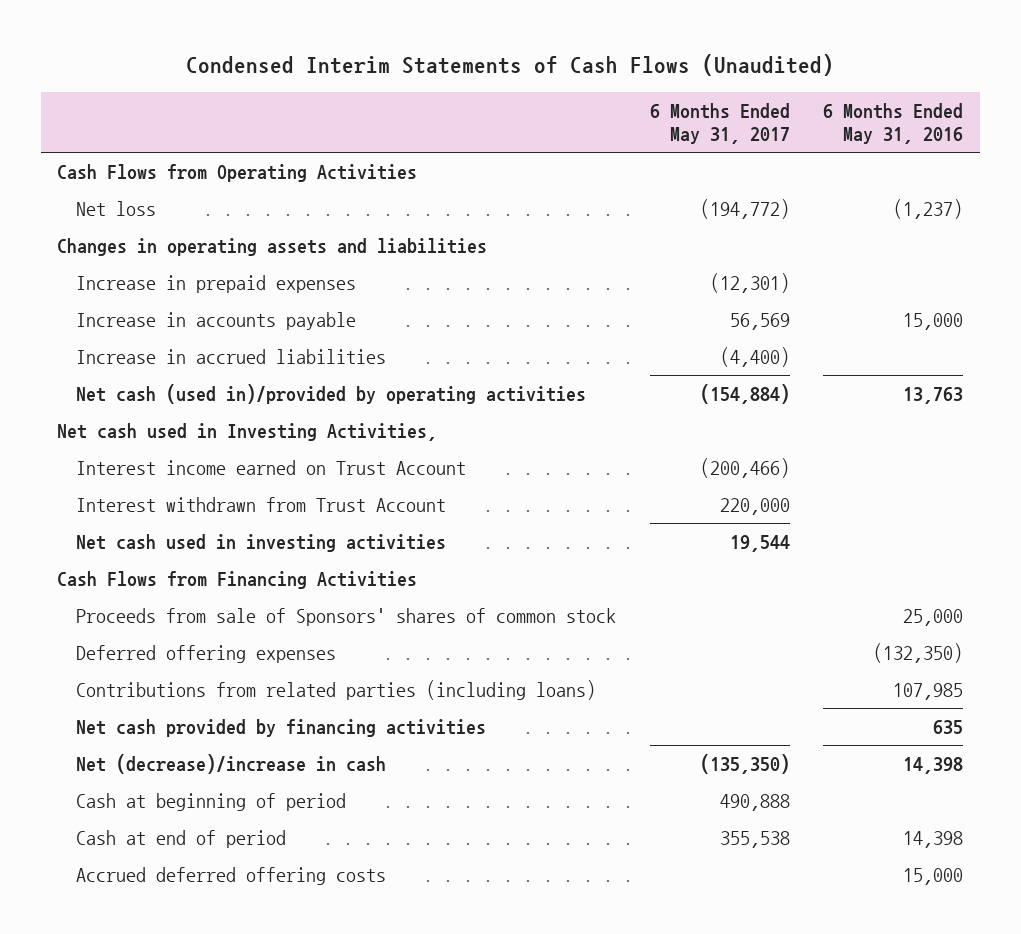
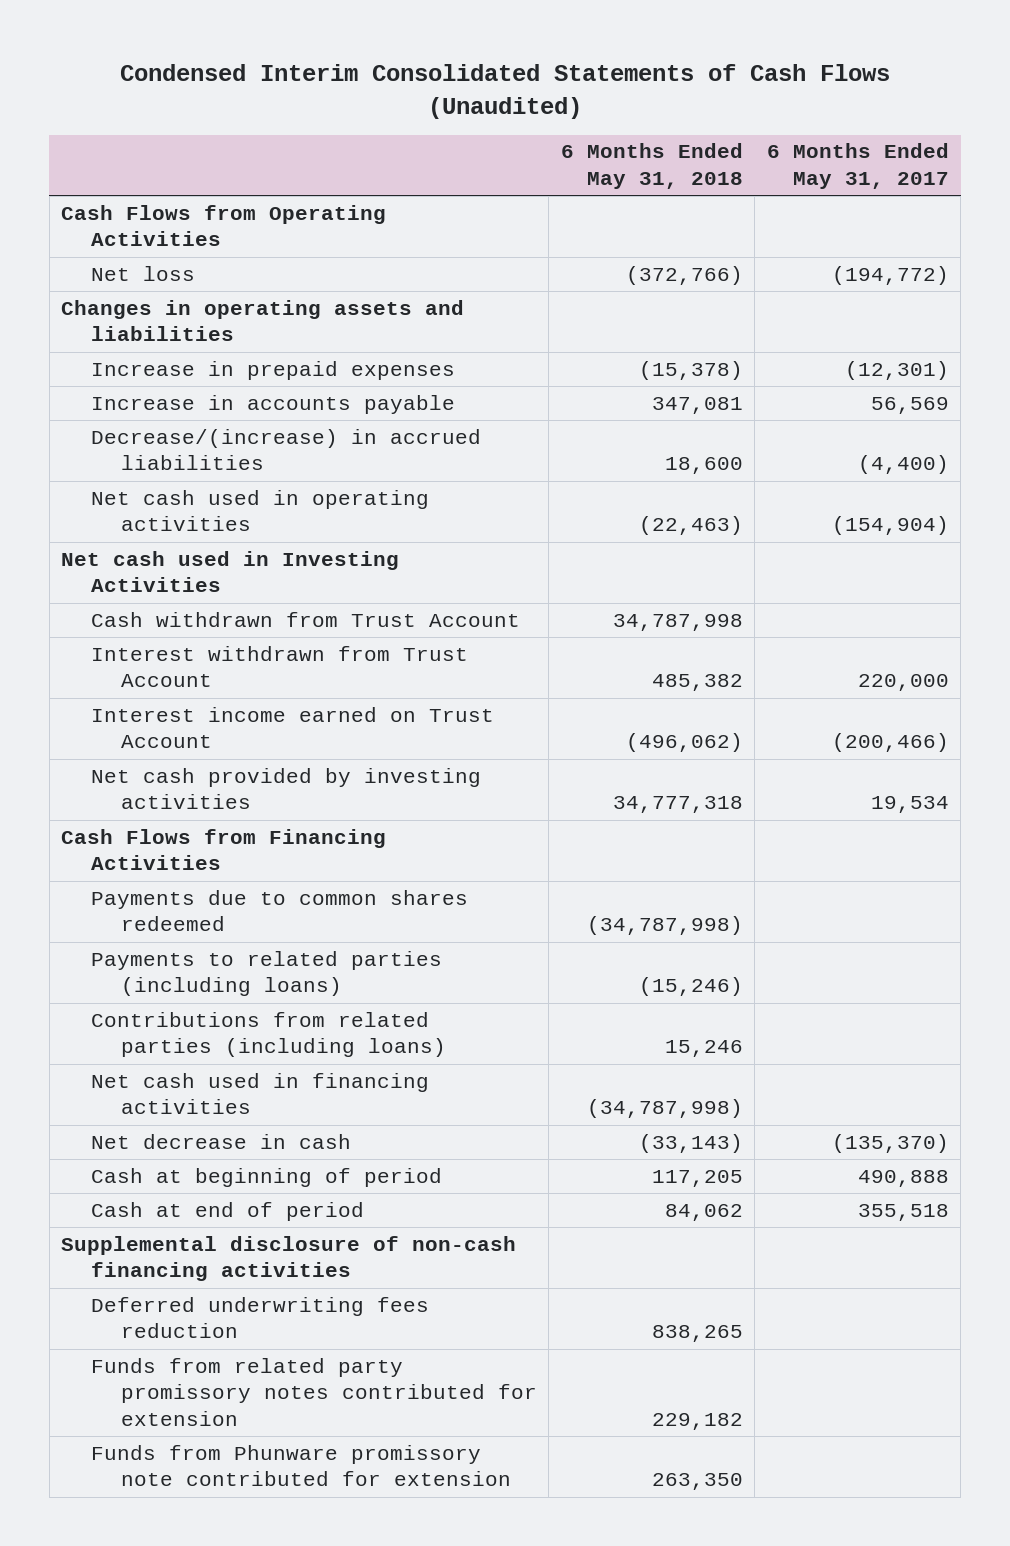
[186,53,835,76] Condensed Interim Statements of Cash Flows (Unaudited) -> [119,64,890,119] Condensed Interim Consolidated Statements of Cash Flows (Unaudited)
[823,102,964,145] 6 Months Ended May 31, 2016 -> none
none -> [560,143,743,190] 6 Months Ended May 31, 2018
[76,348,387,364] Increase in accrued liabilities -> [91,428,482,471] Decrease/(increase) in accrued liabilities
[76,383,587,404] Net cash (used in)/provided by operating activities -> [91,489,430,532] Net cash used in operating activities
[699,383,790,404] (154,884) -> [831,516,949,536] (154,904)
[57,422,438,441] Net cash used in Investing Activities, -> [60,550,399,593] Net cash used in Investing Activities
none -> [91,611,521,627] Cash withdrawn from Trust Account
[76,459,467,475] Interest income earned on Trust Account -> [91,706,495,749] Interest income earned on Trust Account
[76,533,447,552] Net cash used in investing activities -> [91,767,482,810] Net cash provided by investing activities
[729,534,790,552] 19,544 -> [870,796,949,814] 19,534
[76,607,617,626] Proceeds from sale of Sponsors' shares of common stock -> none
[76,644,337,663] Deferred offering expenses -> none
none -> [91,889,469,932] Payments due to common shares redeemed
none -> [91,950,443,997] Payments to related parties (including loans)
[76,718,487,737] Net cash provided by financing activities -> [91,1072,430,1115] Net cash used in financing activities
[76,753,387,774] Net (decrease)/increase in cash -> [91,1133,352,1149] Net decrease in cash
[699,753,790,774] (135,350) -> [831,1133,949,1153] (135,370)
[76,866,387,885] Accrued deferred offering costs -> none
[719,830,790,848] 355,538 -> [857,1203,949,1221] 355,518
none -> [60,1235,516,1282] Supplemental disclosure of non-cash financing activities
none -> [91,1296,430,1339] Deferred underwriting fees reduction
none -> [91,1357,538,1427] Funds from related party promissory notes contributed for extension
none -> [91,1444,512,1487] Funds from Phunware promissory note contributed for extension

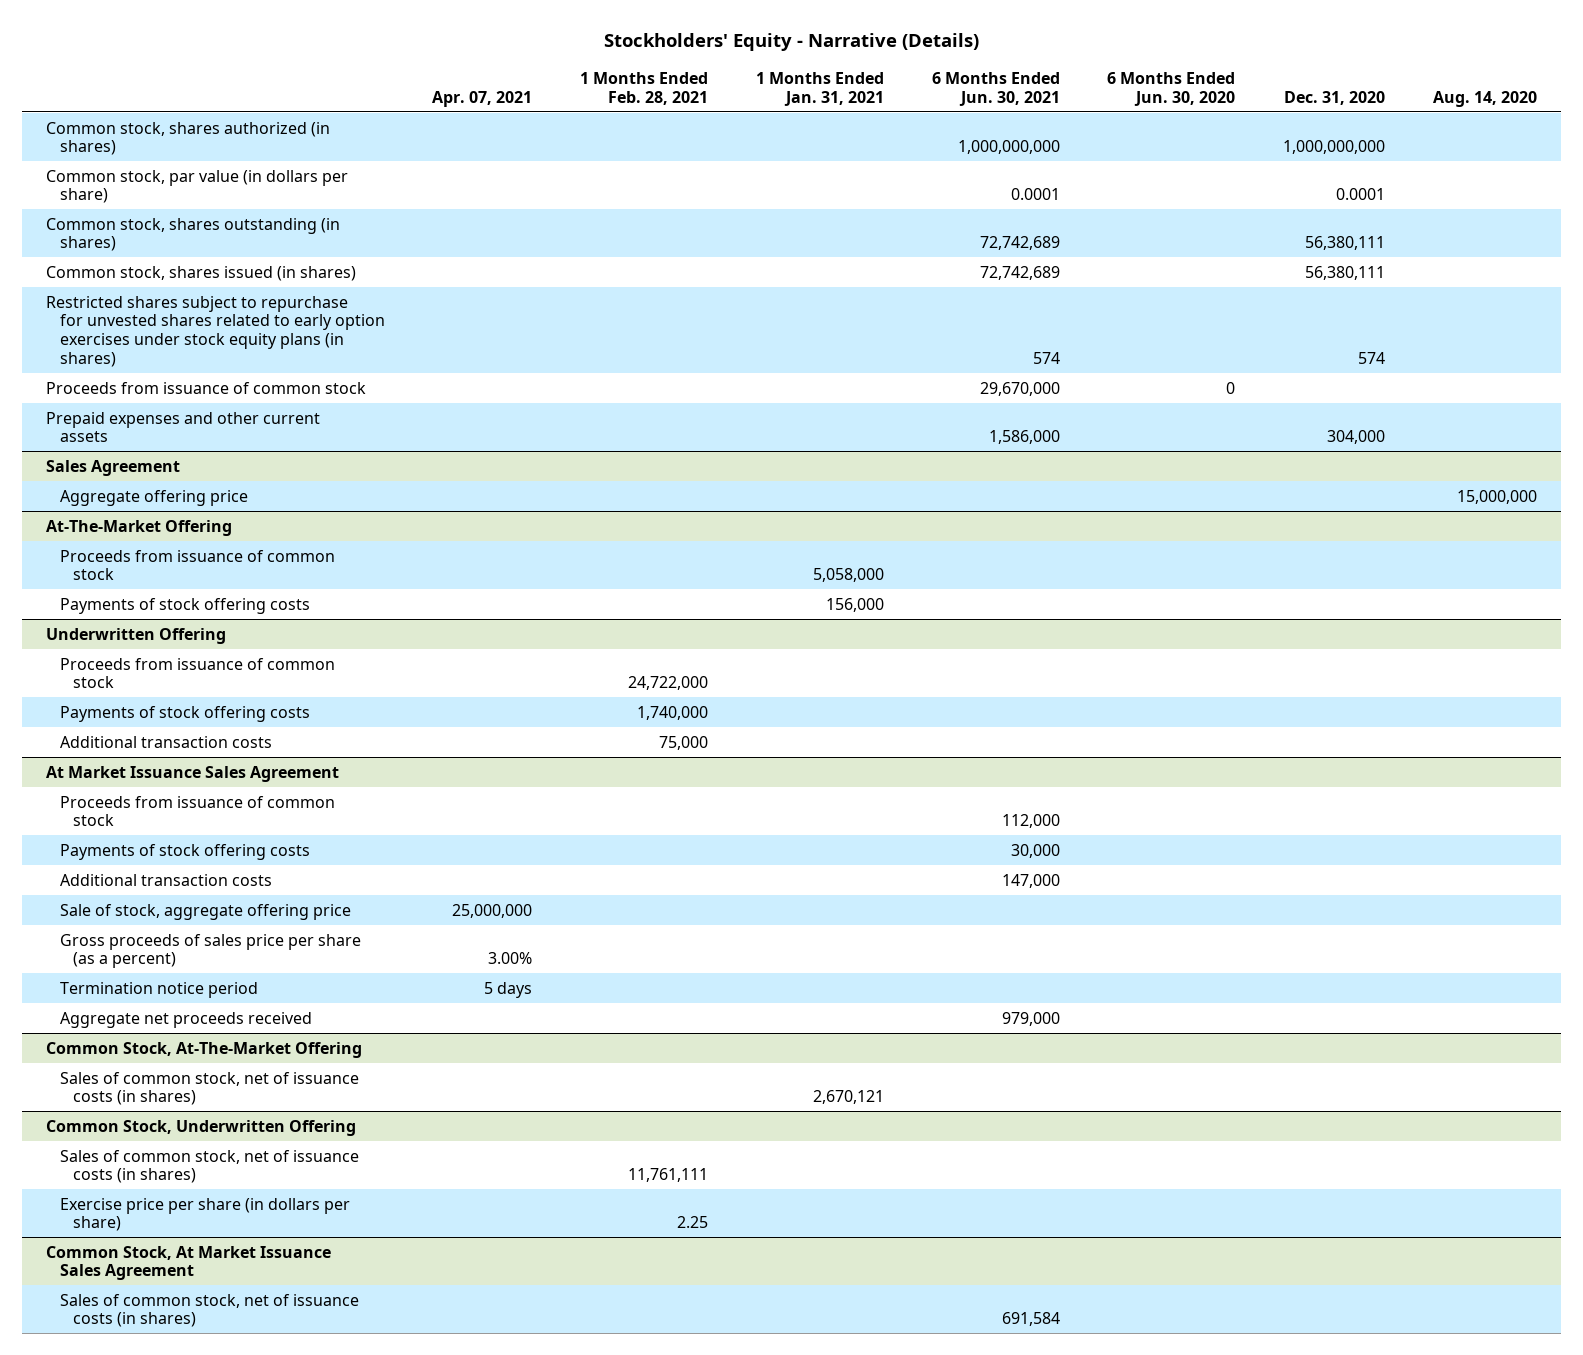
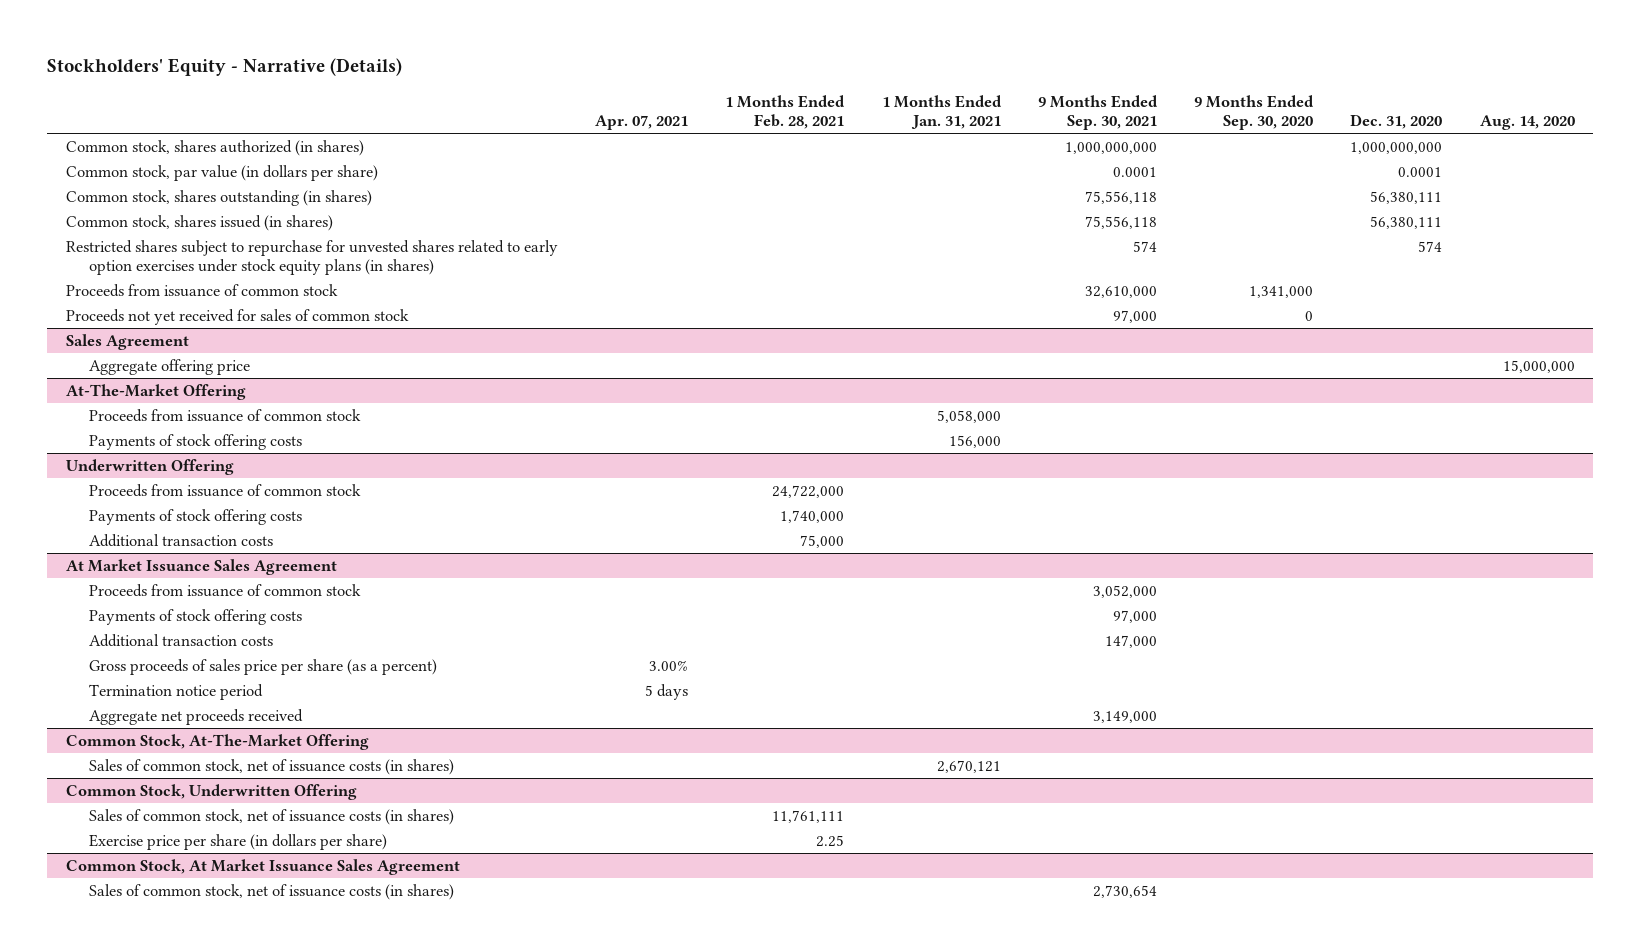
[931,71,1060,106] 6 Months Ended Jun. 30, 2021 -> none
[1107,71,1236,106] 6 Months Ended Jun. 30, 2020 -> none
none -> [1037,94,1158,130] 9 Months Ended Sep. 30, 2021
none -> [1194,94,1315,130] 9 Months Ended Sep. 30, 2020
[46,411,321,443] Prepaid expenses and other current assets -> none
none -> [65,308,409,325] Proceeds not yet received for sales of common stock
[59,903,351,920] Sale of stock, aggregate offering price -> none

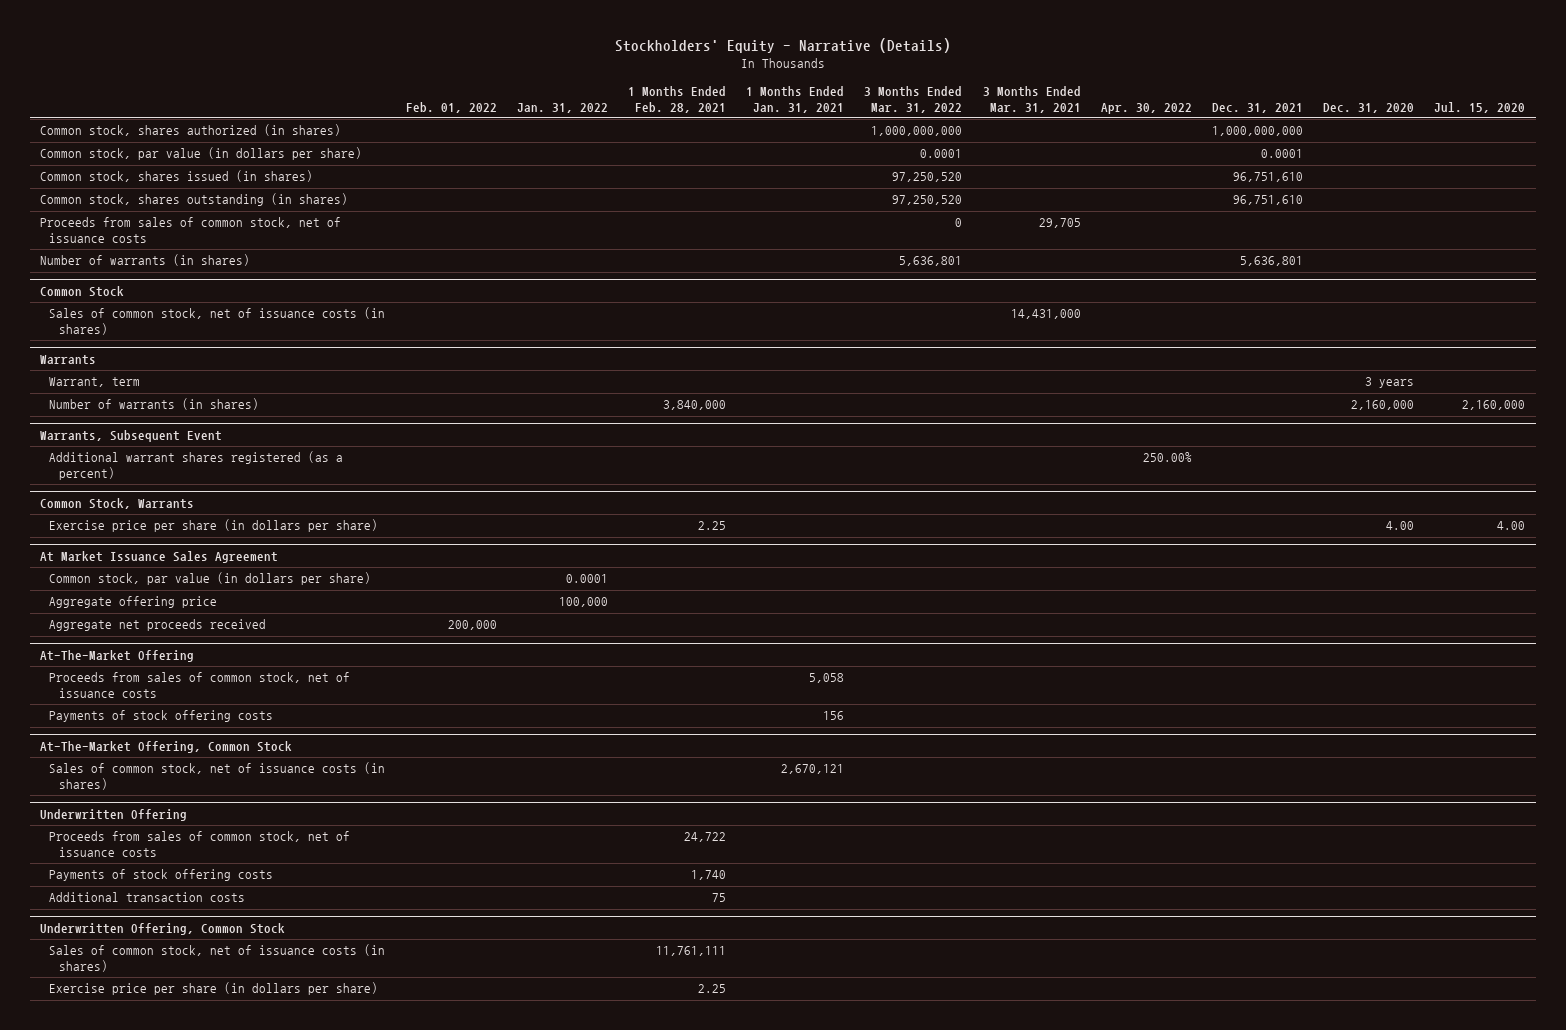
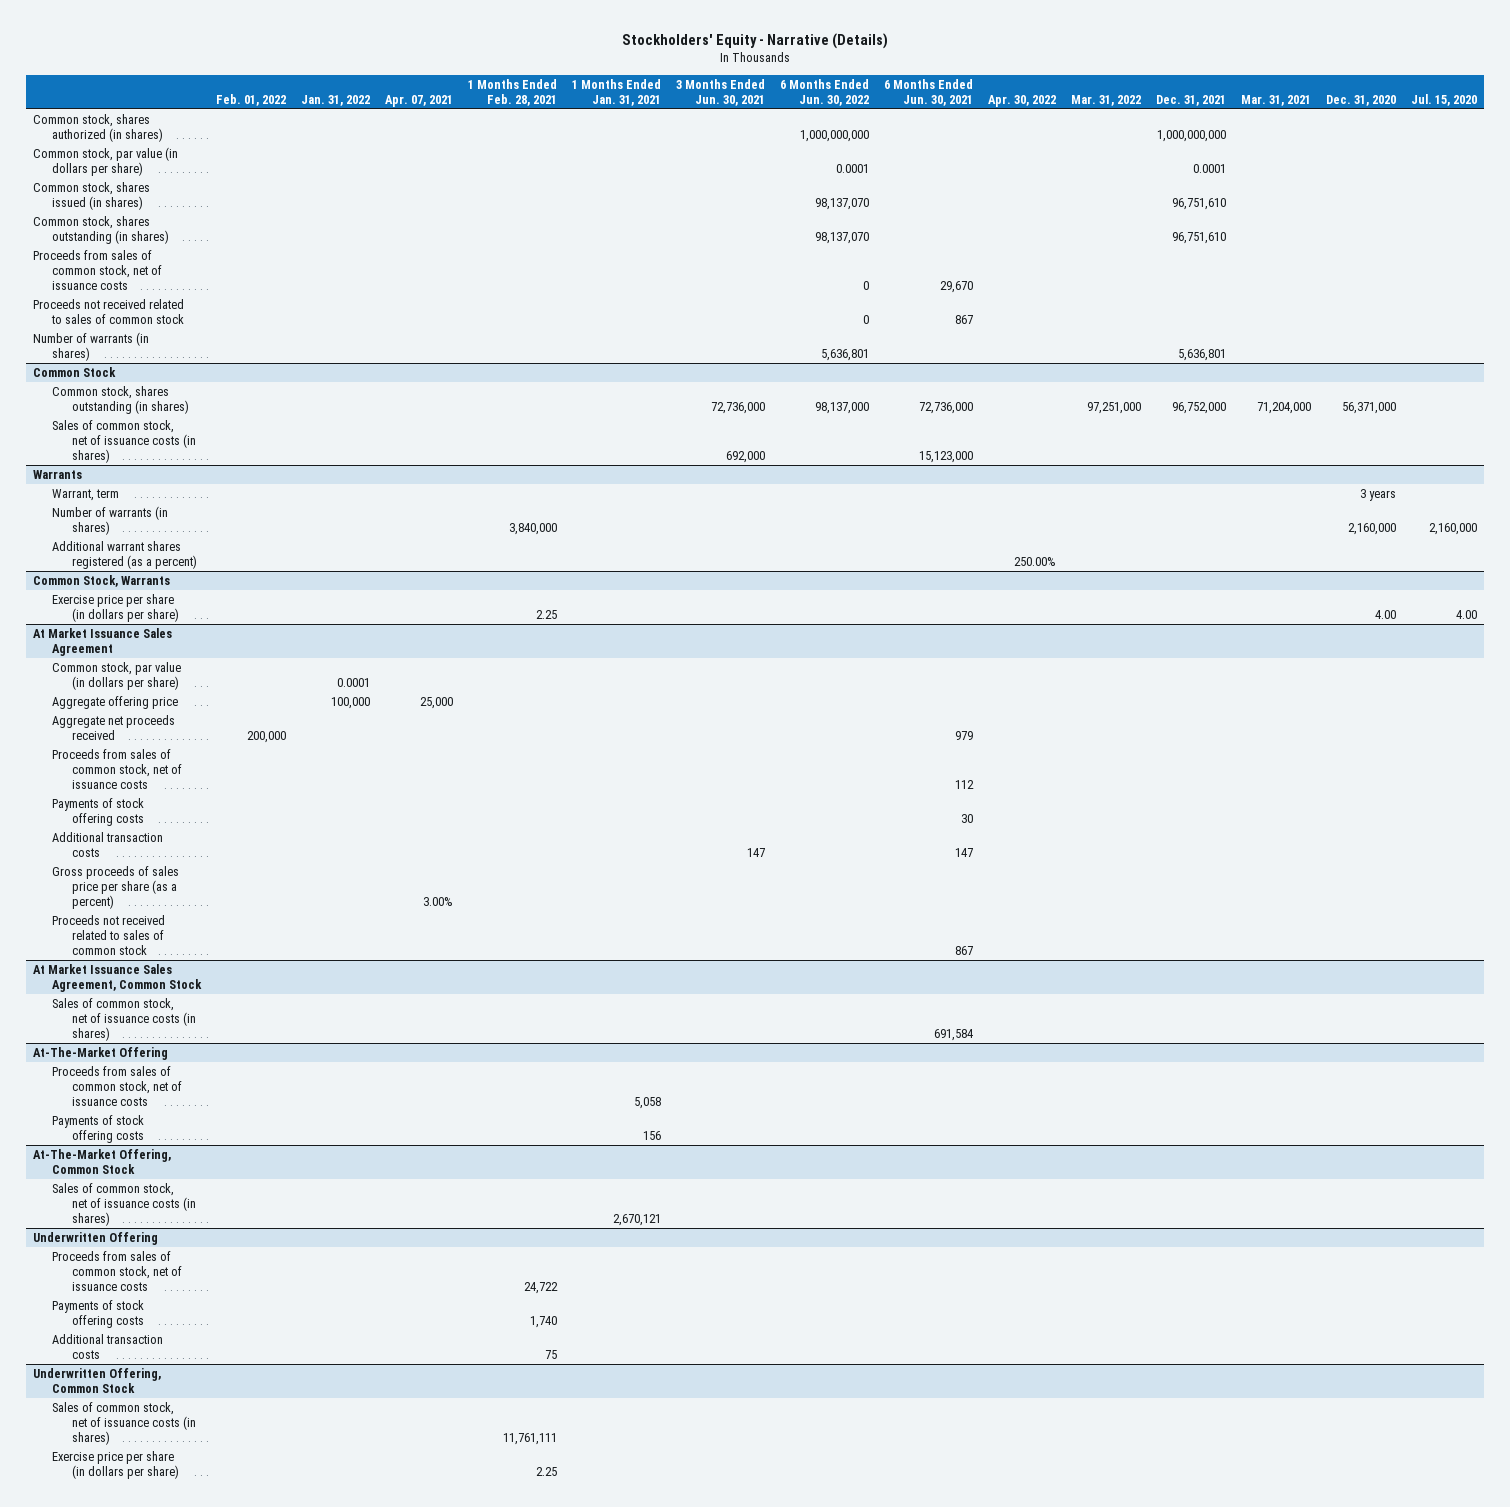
[864,85,963,113] 3 Months Ended Mar. 31, 2022 -> none
[982,85,1081,113] 3 Months Ended Mar. 31, 2021 -> none
none -> [385,94,454,107] Apr. 07, 2021
none -> [676,78,766,106] 3 Months Ended Jun. 30, 2021
none -> [780,78,870,106] 6 Months Ended Jun. 30, 2022
none -> [884,78,974,106] 6 Months Ended Jun. 30, 2021
none -> [1070,94,1141,106] Mar. 31, 2022
none -> [1240,94,1311,106] Mar. 31, 2021
none -> [33,298,185,324] Proceeds not received related to sales of common stock
none -> [52,385,189,414] Common stock, shares outstanding (in shares)
[40,430,223,443] Warrants, Subsequent Event -> none
[49,451,344,481] Additional warrant shares registered (as a percent) -> none
none -> [52,540,197,569] Additional warrant shares registered (as a percent)
none -> [52,748,182,789] Proceeds from sales of common stock, net of issuance costs
none -> [52,797,145,826] Payments of stock offering costs
none -> [52,831,164,857] Additional transaction costs
none -> [52,865,180,909] Gross proceeds of sales price per share (as a percent)
none -> [52,914,166,955] Proceeds not received related to sales of common stock
none -> [33,963,203,992] At Market Issuance Sales Agreement, Common Stock
none -> [52,997,196,1041] Sales of common stock, net of issuance costs (in shares)

